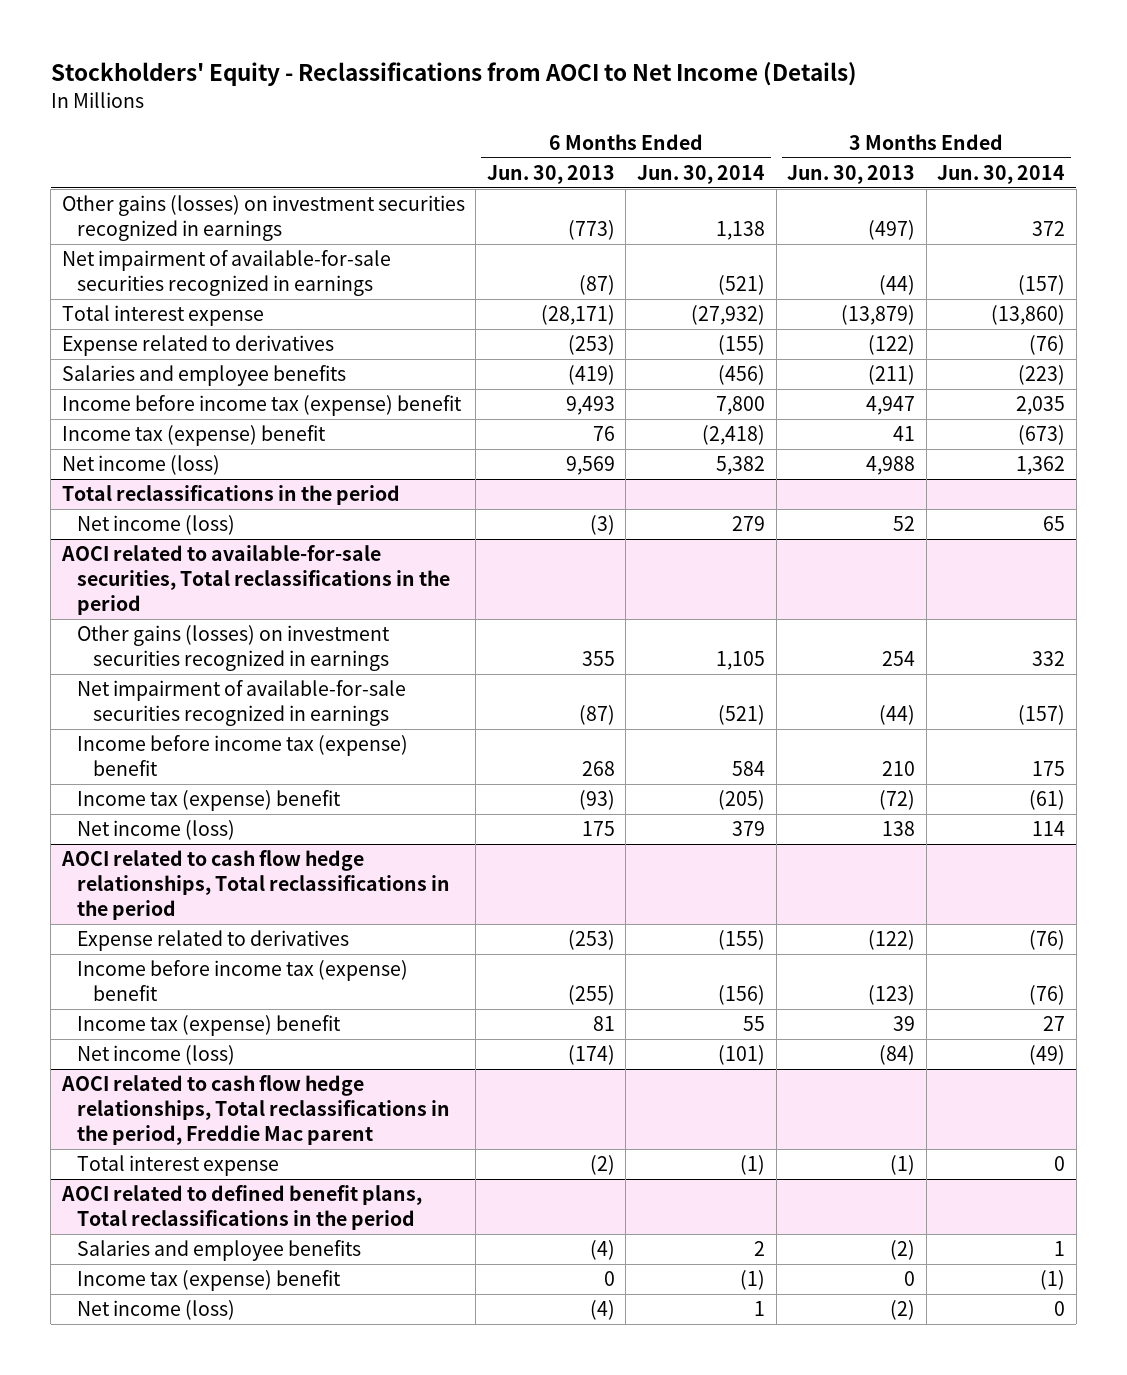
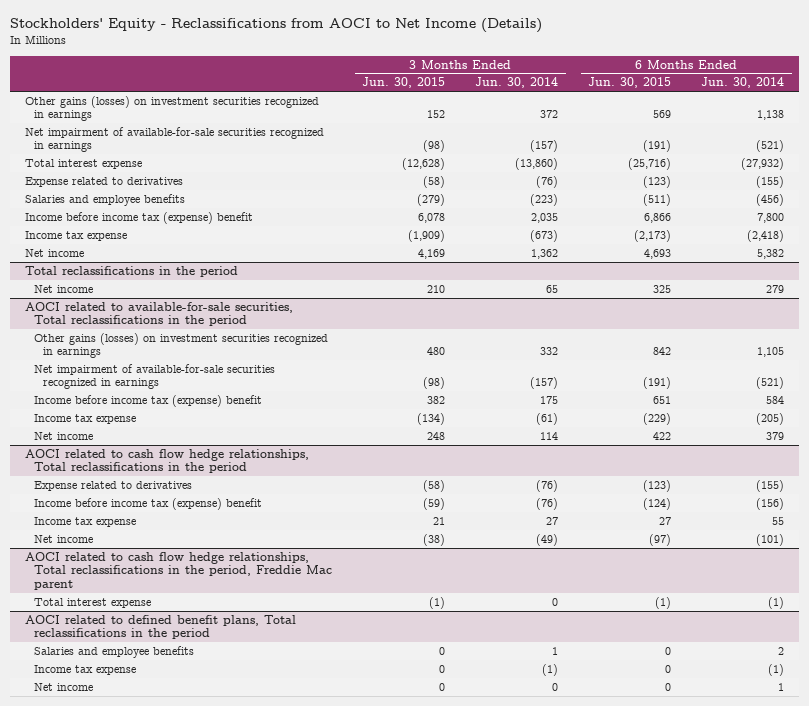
[486,165,615,185] Jun. 30, 2013 -> none
[787,165,916,185] Jun. 30, 2013 -> none
none -> [362,77,446,89] Jun. 30, 2015
none -> [588,77,672,89] Jun. 30, 2015
[61,425,326,447] Income tax (expense) benefit -> [24,230,127,241] Income tax expense
[61,455,220,476] Net income (loss) -> [24,248,84,257] Net income
[77,515,236,536] Net income (loss) -> [34,284,94,293] Net income
[77,790,342,812] Income tax (expense) benefit -> [34,413,137,424] Income tax expense
[77,820,236,841] Net income (loss) -> [34,431,94,440] Net income
[77,1015,342,1037] Income tax (expense) benefit -> [34,516,137,527] Income tax expense
[77,1045,236,1066] Net income (loss) -> [34,534,94,543] Net income
[77,1270,342,1292] Income tax (expense) benefit -> [34,664,137,675] Income tax expense
[77,1300,236,1321] Net income (loss) -> [34,682,94,691] Net income

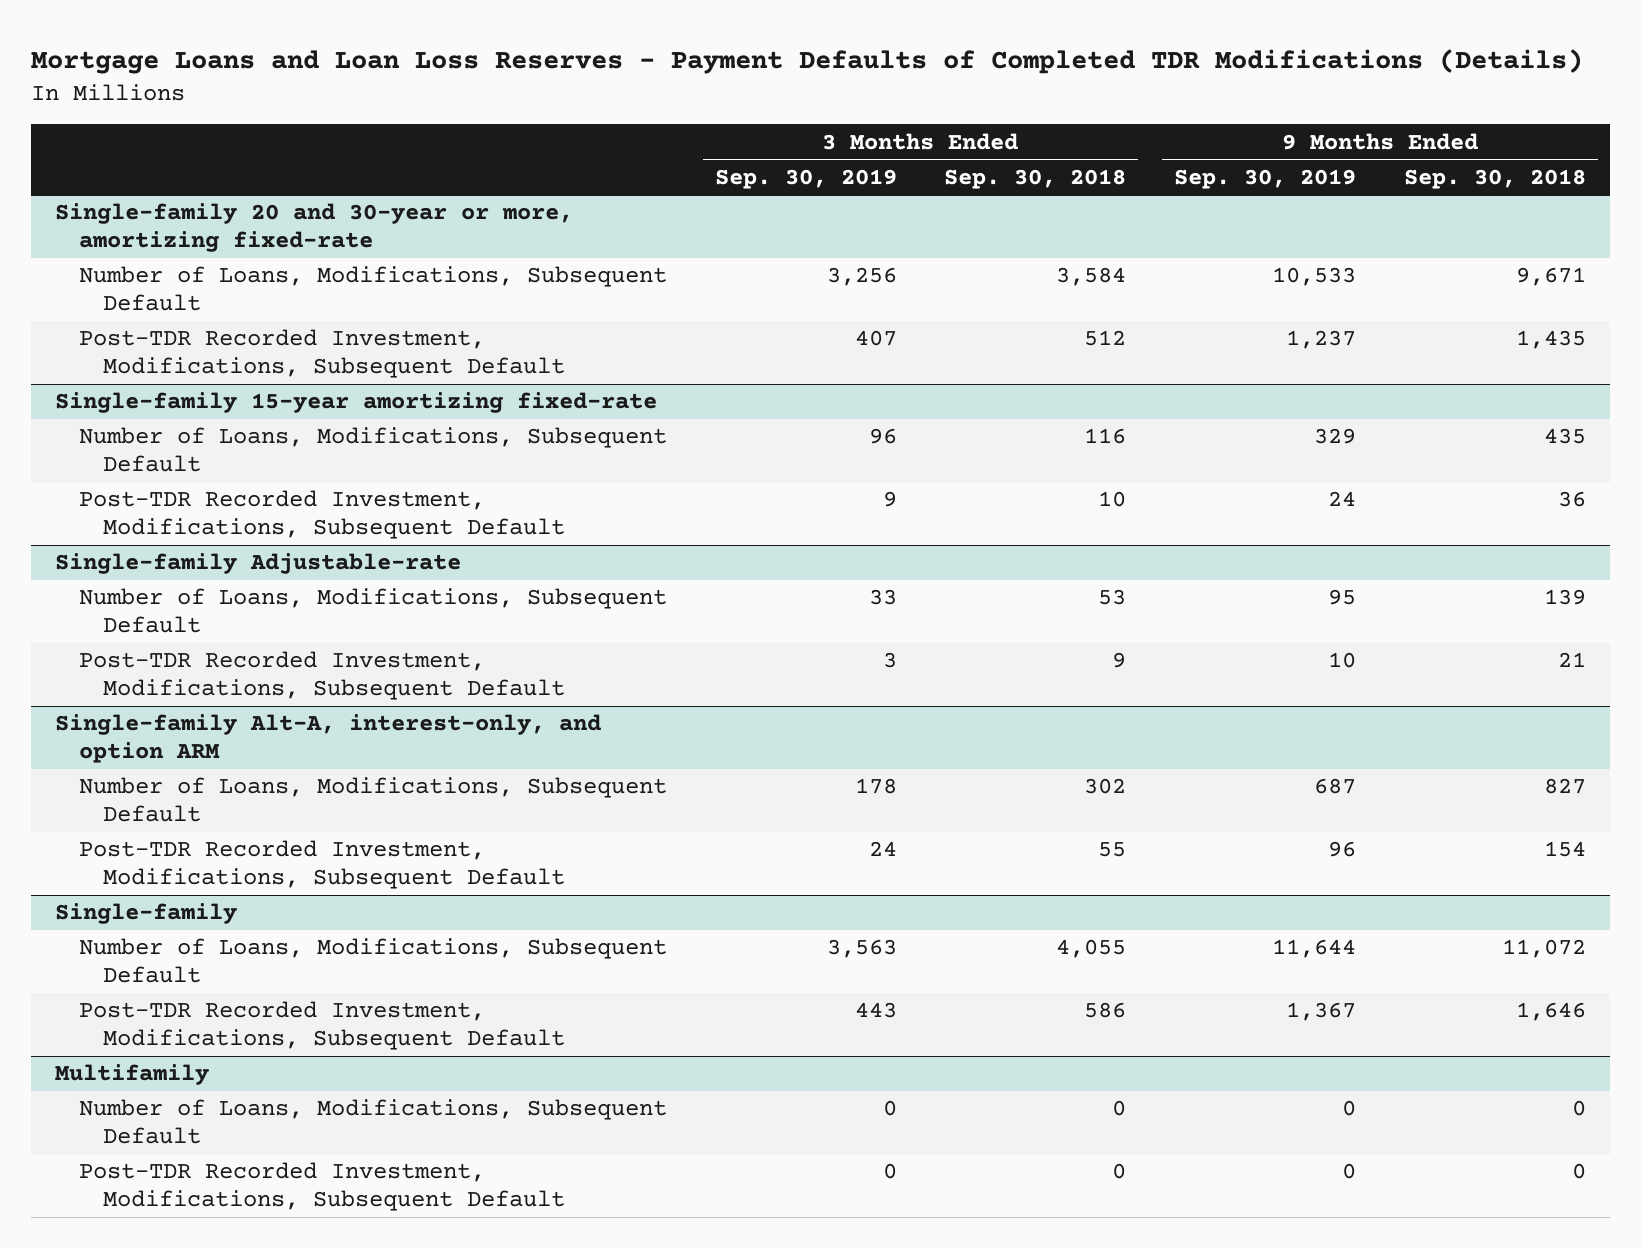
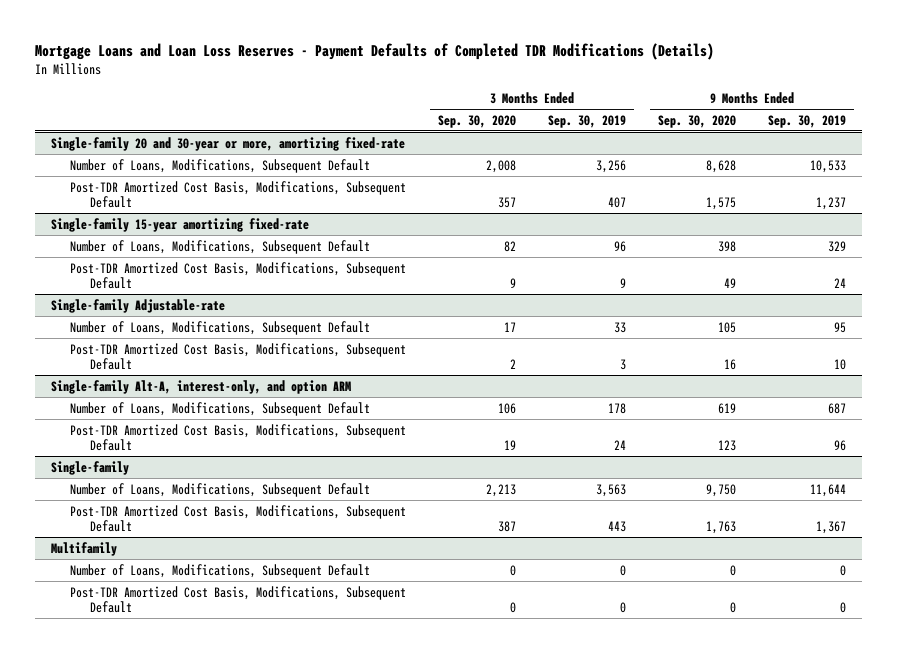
[944,168,1127,189] Sep. 30, 2018 -> none
[1403,168,1586,189] Sep. 30, 2018 -> none
none -> [438,114,517,128] Sep. 30, 2020
none -> [658,114,737,128] Sep. 30, 2020
[78,329,565,379] Post-TDR Recorded Investment, Modifications, Subsequent Default -> [70,180,407,209] Post-TDR Amortized Cost Basis, Modifications, Subsequent Default
[78,490,565,540] Post-TDR Recorded Investment, Modifications, Subsequent Default -> [70,261,407,290] Post-TDR Amortized Cost Basis, Modifications, Subsequent Default
[78,651,565,701] Post-TDR Recorded Investment, Modifications, Subsequent Default -> [70,342,407,371] Post-TDR Amortized Cost Basis, Modifications, Subsequent Default
[78,840,565,890] Post-TDR Recorded Investment, Modifications, Subsequent Default -> [70,423,407,452] Post-TDR Amortized Cost Basis, Modifications, Subsequent Default
[78,1001,565,1051] Post-TDR Recorded Investment, Modifications, Subsequent Default -> [70,504,407,533] Post-TDR Amortized Cost Basis, Modifications, Subsequent Default
[78,1162,565,1212] Post-TDR Recorded Investment, Modifications, Subsequent Default -> [70,585,407,614] Post-TDR Amortized Cost Basis, Modifications, Subsequent Default

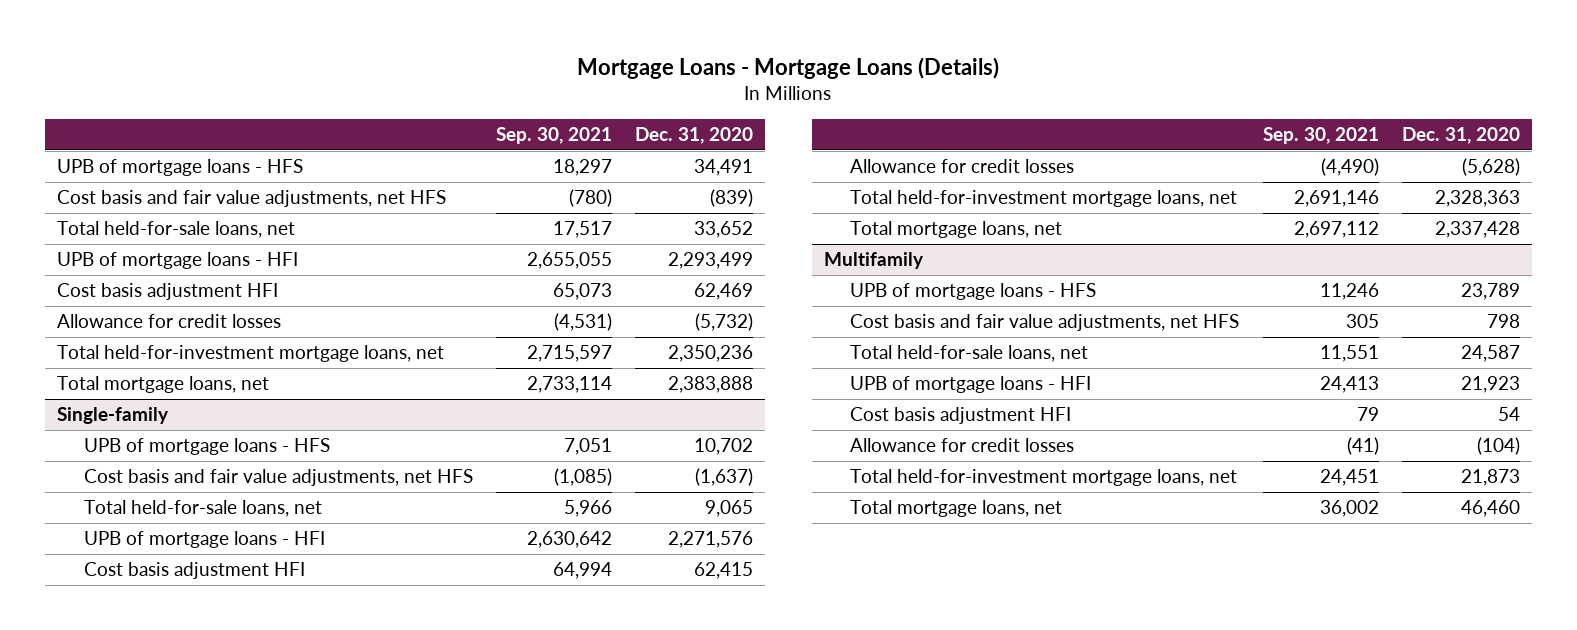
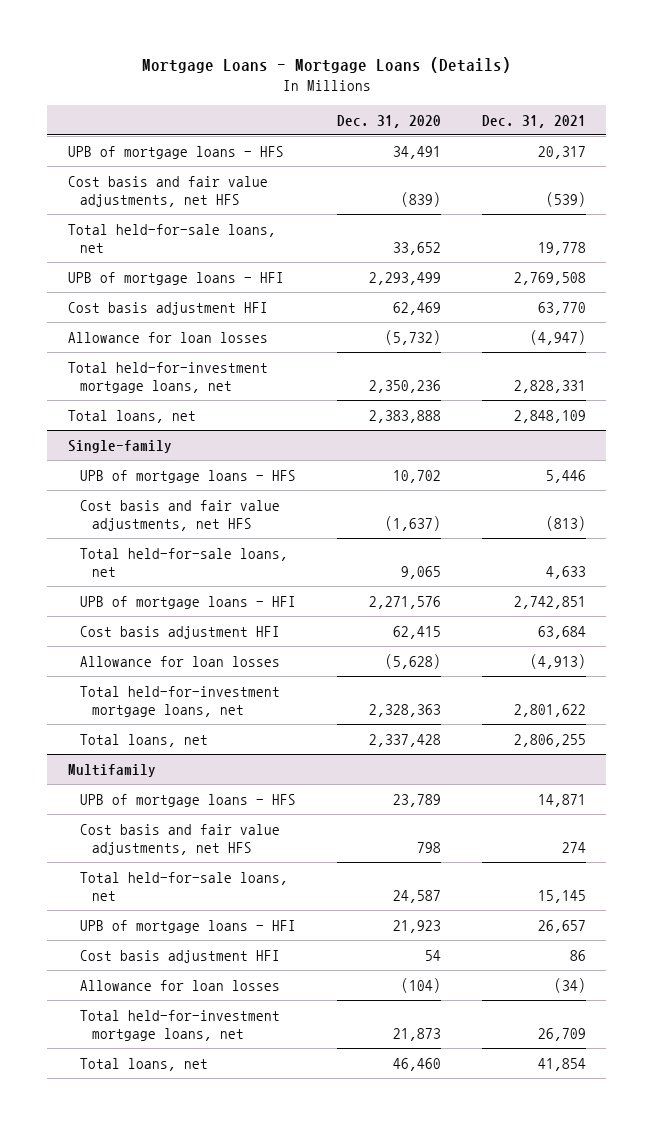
[495,127,612,145] Sep. 30, 2021 -> none
none -> [481,114,586,128] Dec. 31, 2021
[56,314,281,329] Allowance for credit losses -> [67,331,268,343] Allowance for loan losses
[56,376,269,394] Total mortgage loans, net -> [67,409,196,423] Total loans, net
[850,159,1075,174] Allowance for credit losses -> [79,655,280,667] Allowance for loan losses
[850,221,1063,239] Total mortgage loans, net -> [79,733,208,747] Total loans, net
[850,438,1075,453] Allowance for credit losses -> [79,979,280,991] Allowance for loan losses
[850,500,1063,518] Total mortgage loans, net -> [79,1057,208,1071] Total loans, net

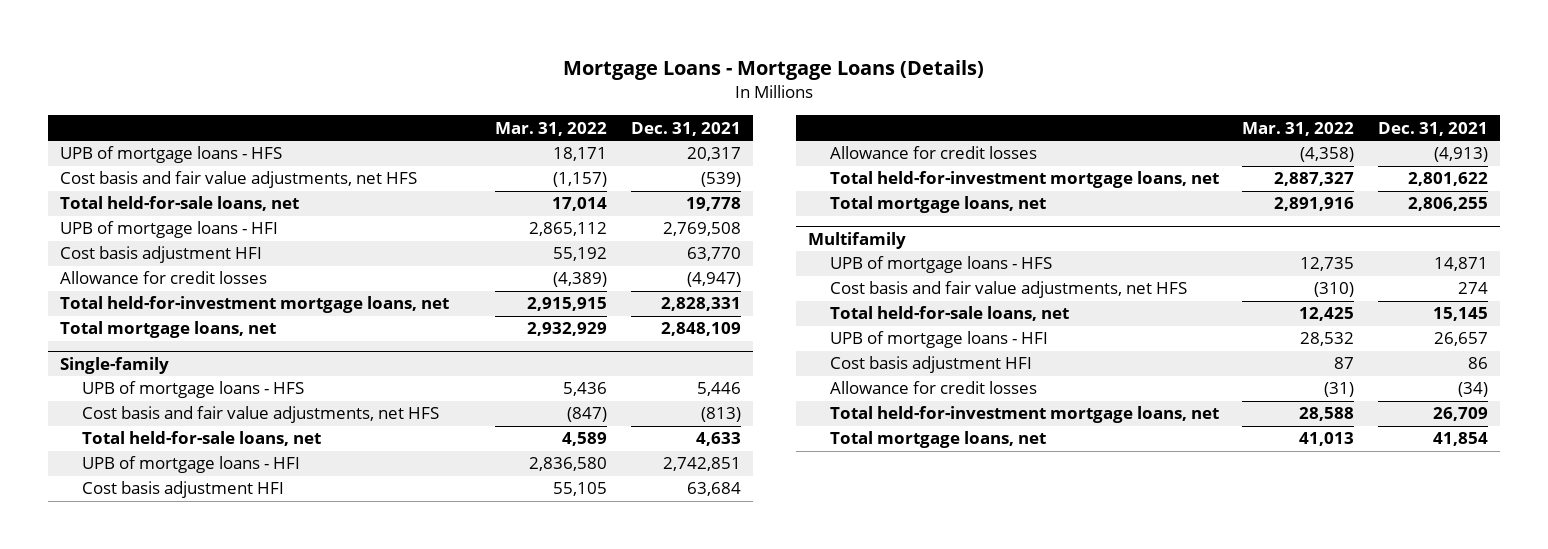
[336,114,441,128] Dec. 31, 2020 -> none
none -> [494,121,607,136] Mar. 31, 2022
[67,331,268,343] Allowance for loan losses -> [60,271,268,285] Allowance for credit losses
[67,409,196,423] Total loans, net -> [60,321,277,339] Total mortgage loans, net
[79,655,280,667] Allowance for loan losses -> [829,146,1037,160] Allowance for credit losses
[79,733,208,747] Total loans, net -> [829,196,1046,214] Total mortgage loans, net
[79,979,280,991] Allowance for loan losses -> [829,381,1037,395] Allowance for credit losses
[79,1057,208,1071] Total loans, net -> [829,431,1046,449] Total mortgage loans, net

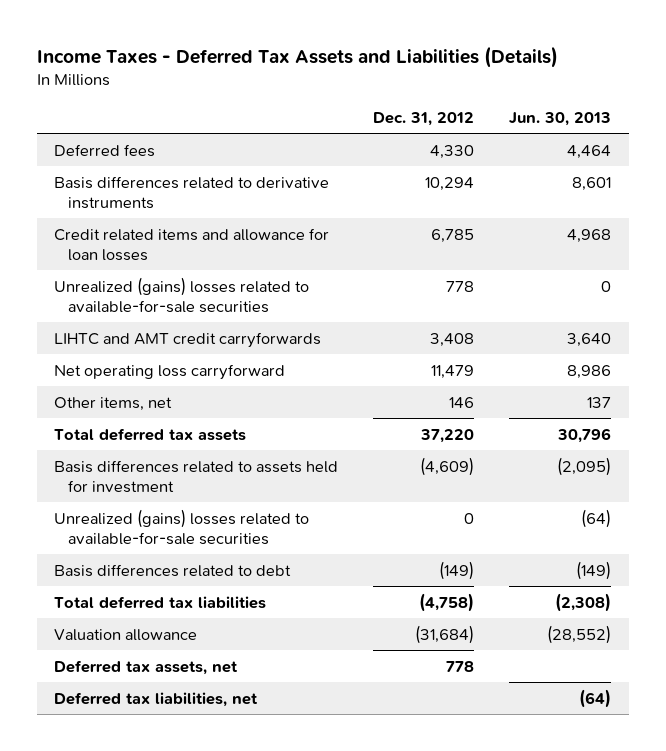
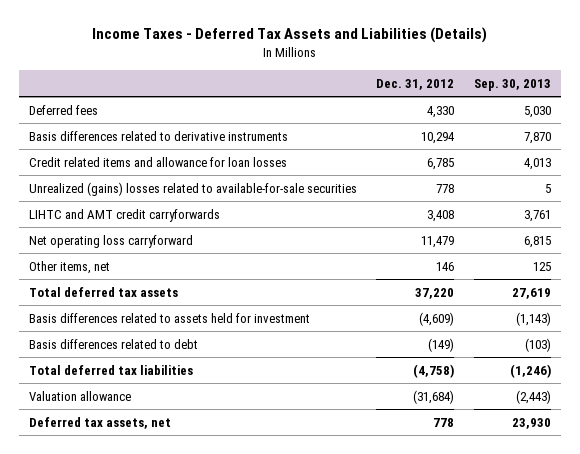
[509,112,612,127] Jun. 30, 2013 -> none
none -> [474,78,552,91] Sep. 30, 2013
[54,508,310,545] Unrealized (gains) losses related to available-for-sale securities -> none
[54,691,259,707] Deferred tax liabilities, net -> none

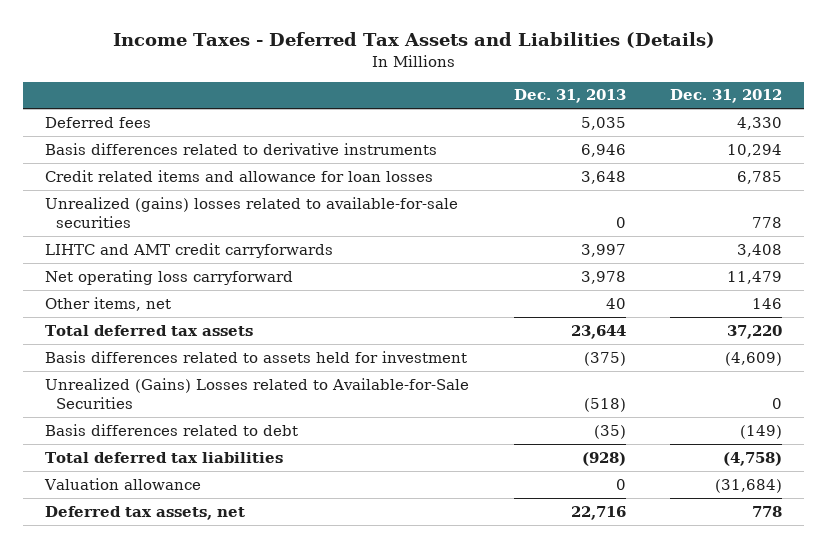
[474,78,552,91] Sep. 30, 2013 -> none
none -> [513,89,626,104] Dec. 31, 2013
none -> [45,377,470,409] Unrealized (Gains) Losses related to Available-for-Sale Securities

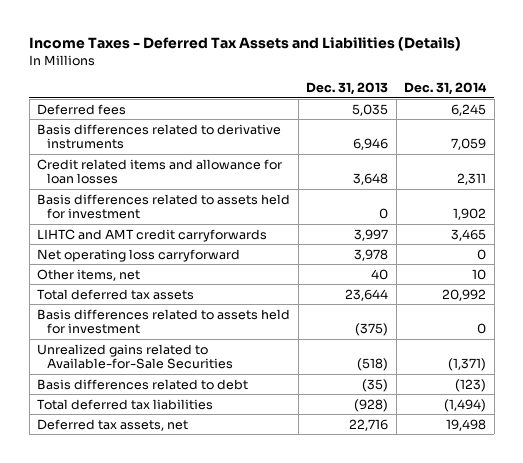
[669,89,782,104] Dec. 31, 2012 -> none
none -> [404,82,488,96] Dec. 31, 2014
[45,196,459,228] Unrealized (gains) losses related to available-for-sale securities -> none
none -> [37,193,291,220] Basis differences related to assets held for investment
[45,377,470,409] Unrealized (Gains) Losses related to Available-for-Sale Securities -> [37,343,233,370] Unrealized gains related to Available-for-Sale Securities
[44,477,202,490] Valuation allowance -> none

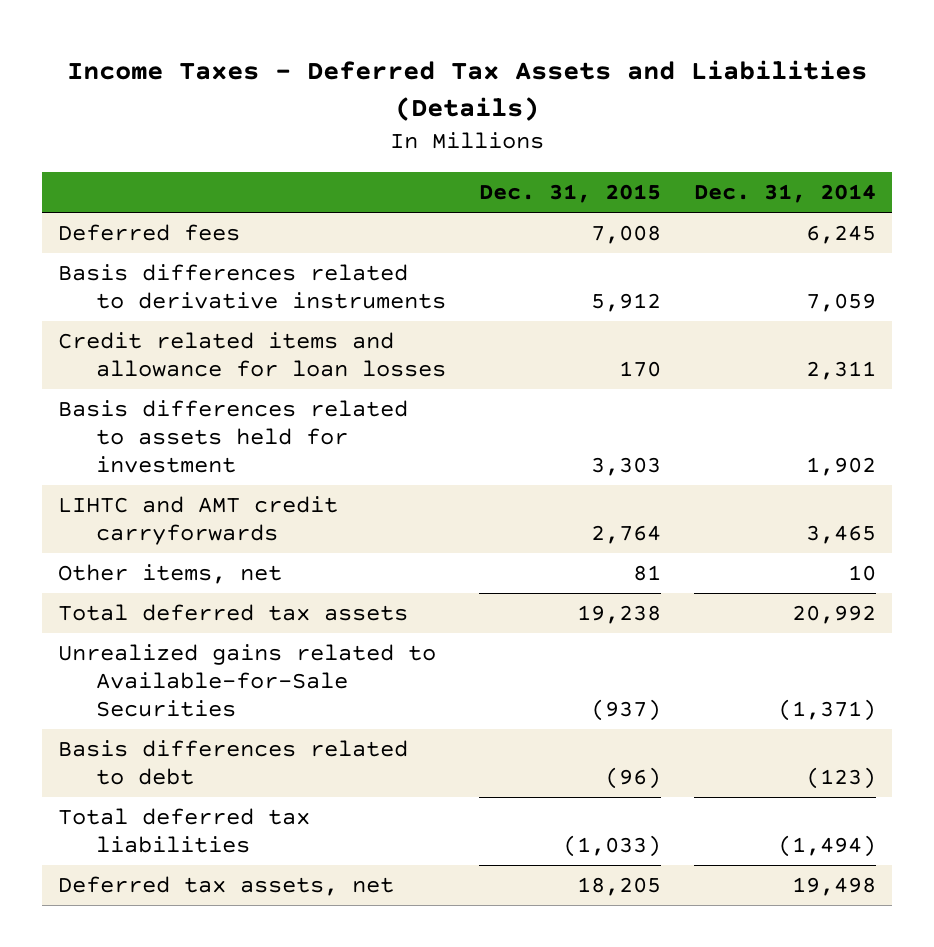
[306,82,389,96] Dec. 31, 2013 -> none
none -> [478,183,661,203] Dec. 31, 2015
[37,248,241,262] Net operating loss carryforward -> none
[37,308,291,335] Basis differences related to assets held for investment -> none

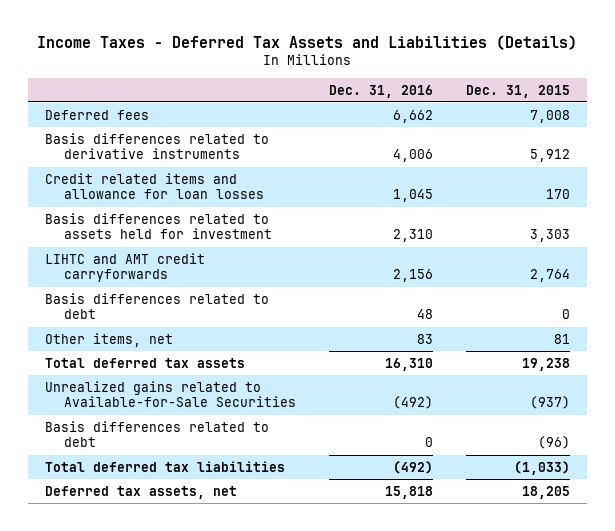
[693,183,876,203] Dec. 31, 2014 -> none
none -> [328,84,433,98] Dec. 31, 2016
none -> [44,292,269,320] Basis differences related to debt

